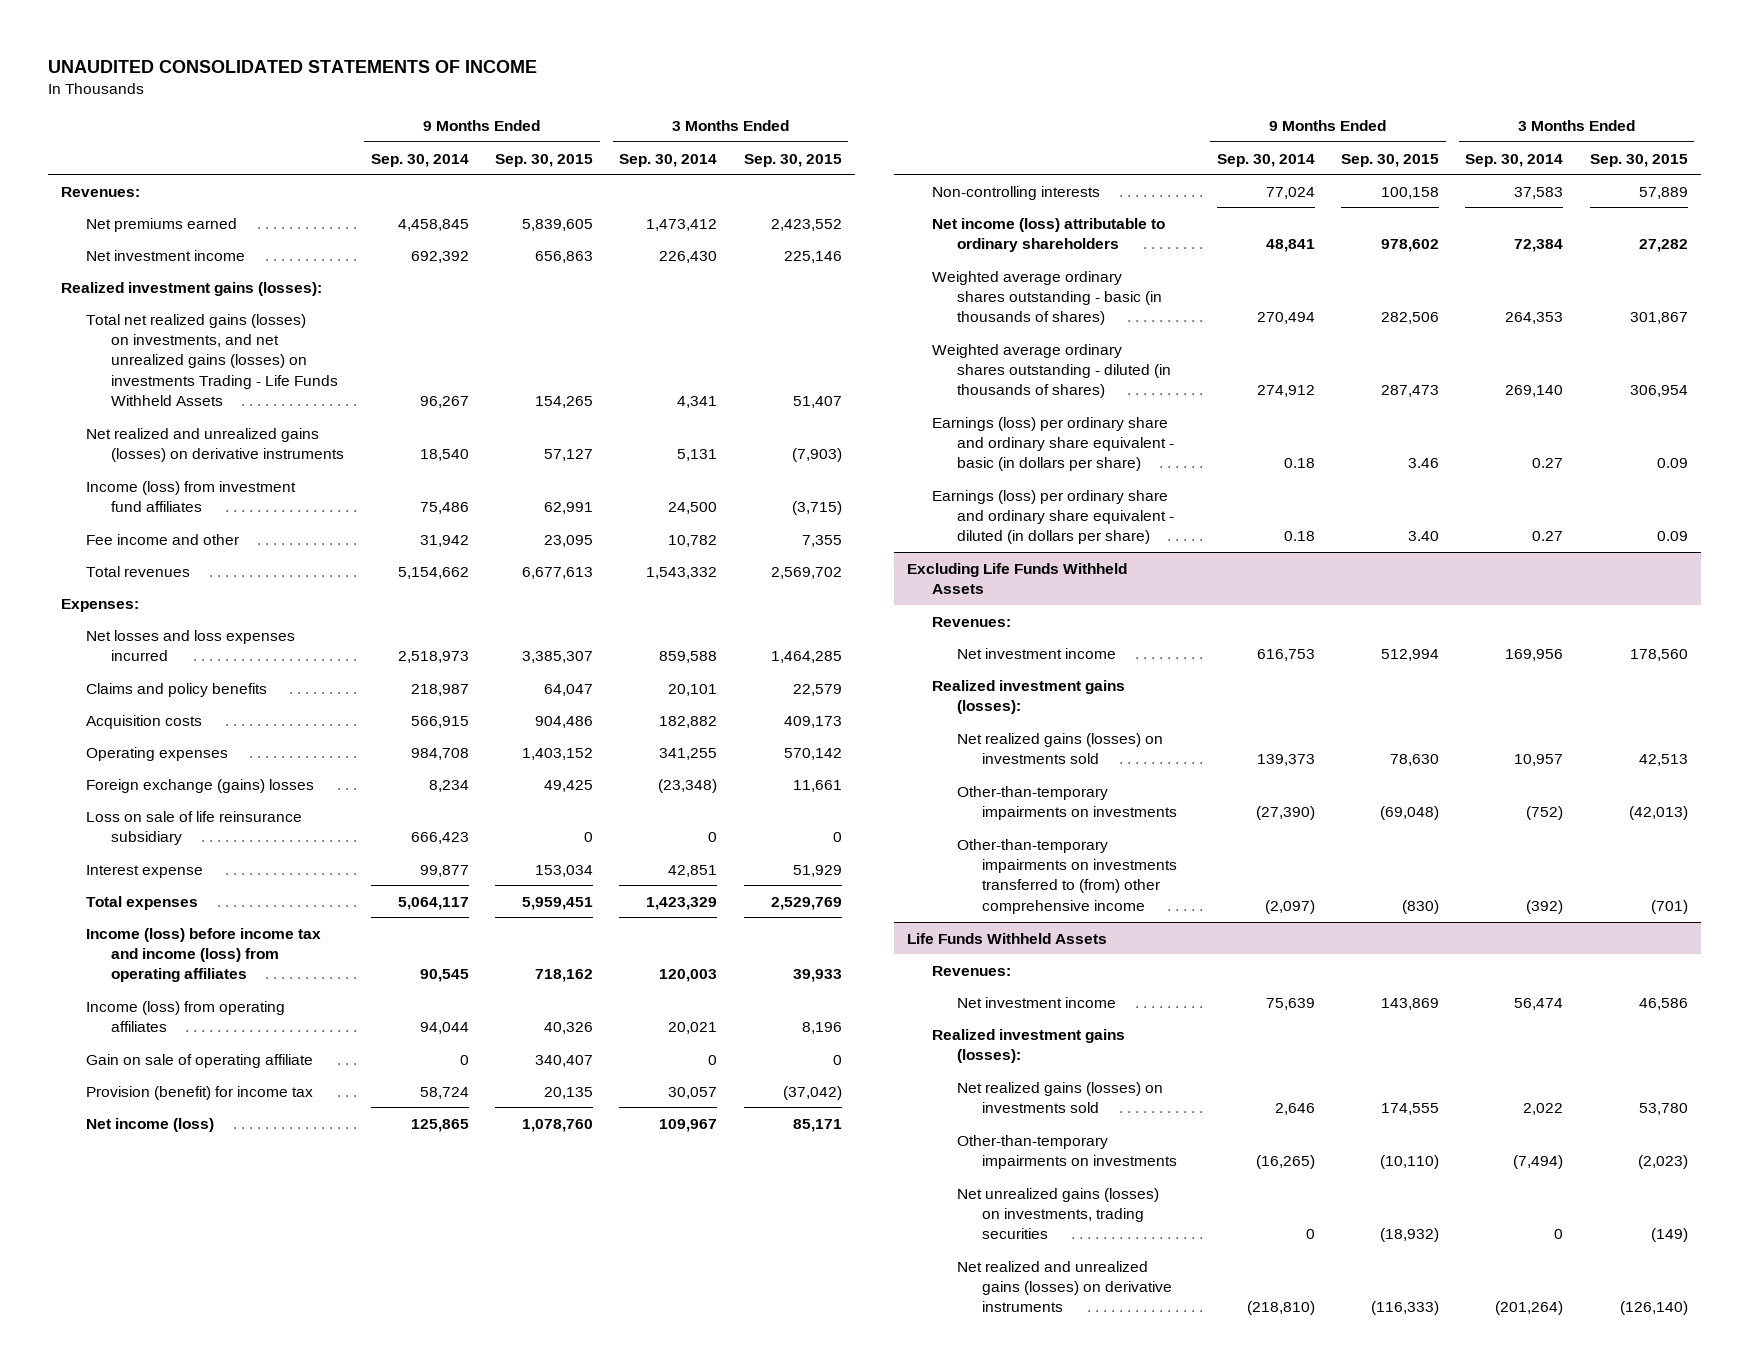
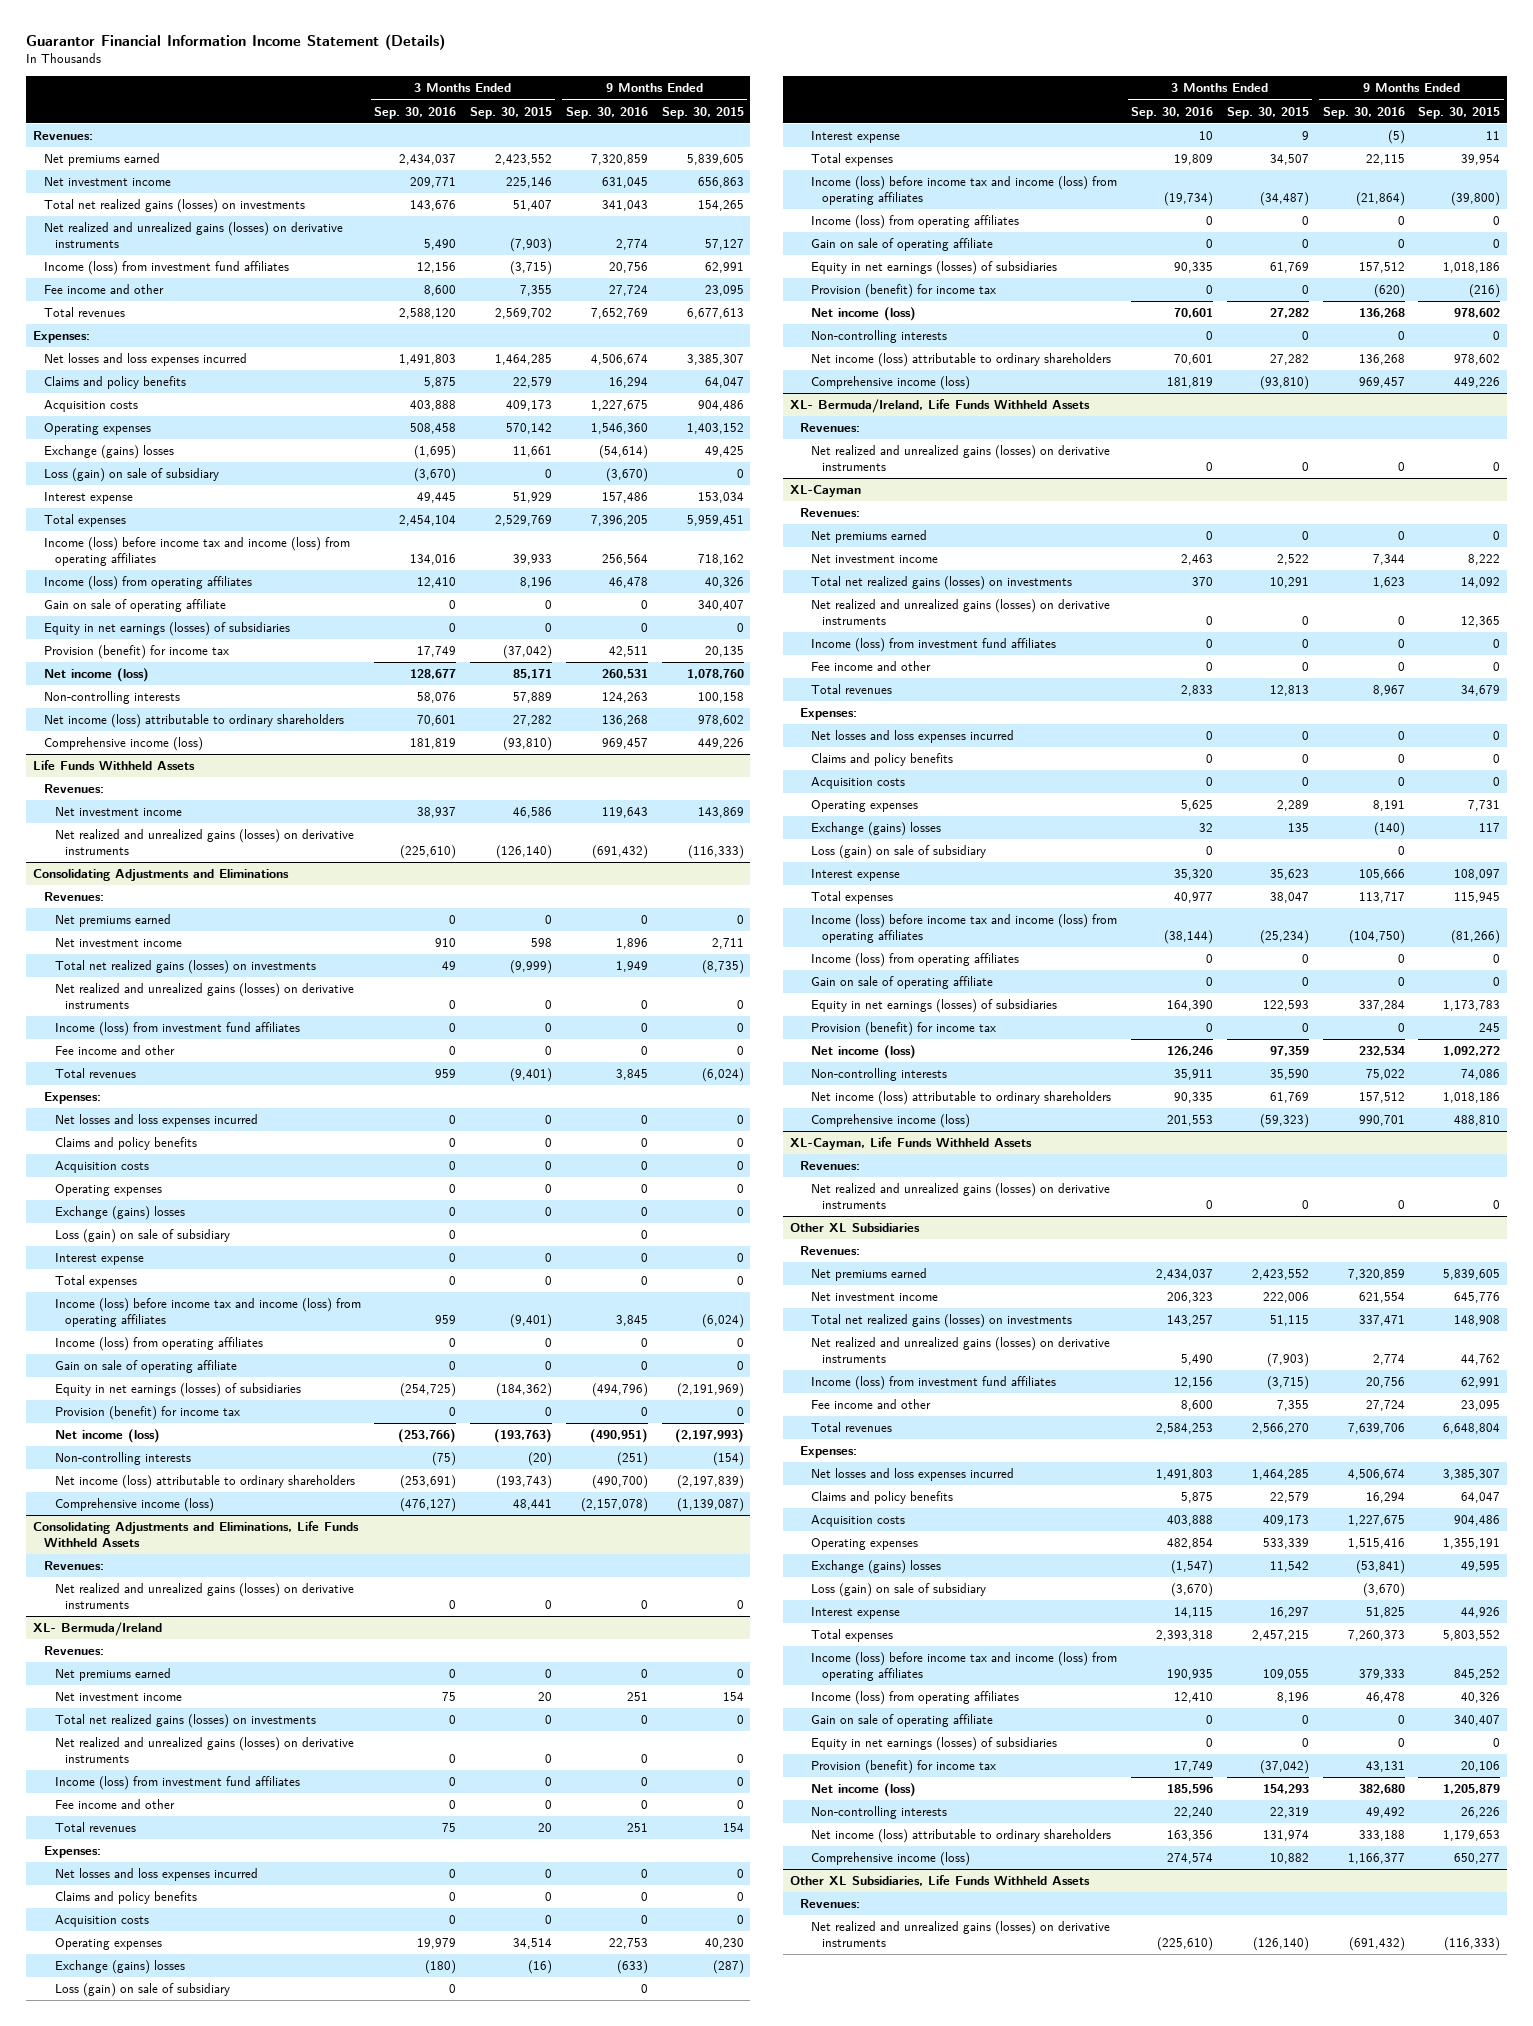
[48,59,538,73] UNAUDITED CONSOLIDATED STATEMENTS OF INCOME -> [25,33,445,50] Guarantor Financial Information Income Statement (Details)
[370,153,469,167] Sep. 30, 2014 -> none
[619,153,718,167] Sep. 30, 2014 -> none
none -> [374,106,457,119] Sep. 30, 2016
none -> [565,106,648,119] Sep. 30, 2016
[61,281,323,296] Realized investment gains (losses): -> none
[86,313,339,407] Total net realized gains (losses) on investments, and net unrealized gains (losses) on investments Trading - Life Funds Withheld Assets -> [43,199,305,214] Total net realized gains (losses) on investments
[86,778,315,793] Foreign exchange (gains) losses -> [43,445,174,460] Exchange (gains) losses
[86,810,303,846] Loss on sale of life reinsurance subsidiary -> [43,468,219,483] Loss (gain) on sale of subsidiary
none -> [43,622,290,637] Equity in net earnings (losses) of subsidiaries
[932,270,1163,326] Weighted average ordinary shares outstanding - basic (in thousands of shares) -> none
[932,343,1172,399] Weighted average ordinary shares outstanding - diluted (in thousands of shares) -> none
[932,416,1175,472] Earnings (loss) per ordinary share and ordinary share equivalent - basic (in dollars per share) -> none
[932,489,1175,545] Earnings (loss) per ordinary share and ordinary share equivalent - diluted (in dollars per share) -> none
[907,562,1128,595] Excluding Life Funds Withheld Assets -> none
[932,616,1012,627] Revenues: -> none
[957,647,1117,659] Net investment income -> none
[932,679,1126,715] Realized investment gains (losses): -> none
[957,732,1164,765] Net realized gains (losses) on investments sold -> none
[957,785,1178,821] Other-than-temporary impairments on investments -> none
[957,838,1178,914] Other-than-temporary impairments on investments transferred to (from) other comprehensive income -> none
none -> [43,737,203,752] Comprehensive income (loss)
[932,1028,1126,1064] Realized investment gains (losses): -> none
[957,1081,1164,1114] Net realized gains (losses) on investments sold -> none
[957,1134,1178,1170] Other-than-temporary impairments on investments -> none
[957,1187,1160,1240] Net unrealized gains (losses) on investments, trading securities -> none
none -> [32,869,289,882] Consolidating Adjustments and Eliminations
none -> [43,892,104,902] Revenues:
none -> [54,914,171,928] Net premiums earned
none -> [54,938,182,948] Net investment income
none -> [54,960,316,975] Total net realized gains (losses) on investments
none -> [54,983,354,1009] Net realized and unrealized gains (losses) on derivative instruments
none -> [54,1022,300,1037] Income (loss) from investment fund affiliates
none -> [54,1045,175,1056] Fee income and other
none -> [54,1068,136,1079] Total revenues
none -> [43,1092,101,1105] Expenses:
none -> [54,1114,258,1128] Net losses and loss expenses incurred
none -> [54,1137,197,1151] Claims and policy benefits
none -> [54,1161,149,1174] Acquisition costs
none -> [54,1184,162,1197] Operating expenses
none -> [54,1206,185,1221] Exchange (gains) losses
none -> [54,1229,230,1244] Loss (gain) on sale of subsidiary
none -> [54,1253,144,1266] Interest expense
none -> [54,1275,137,1289] Total expenses
none -> [54,1298,361,1327] Income (loss) before income tax and income (loss) from operating affiliates
none -> [54,1337,263,1352] Income (loss) from operating affiliates
none -> [54,1360,237,1374] Gain on sale of operating affiliate
none -> [54,1383,301,1398] Equity in net earnings (losses) of subsidiaries
none -> [54,1406,240,1421] Provision (benefit) for income tax
none -> [54,1429,160,1444] Net income (loss)
none -> [54,1452,191,1466] Non-controlling interests
none -> [54,1475,355,1490] Net income (loss) attributable to ordinary shareholders
none -> [54,1498,214,1513] Comprehensive income (loss)
none -> [32,1521,359,1547] Consolidating Adjustments and Eliminations, Life Funds Withheld Assets
none -> [43,1561,104,1571] Revenues:
none -> [54,1583,354,1609] Net realized and unrealized gains (losses) on derivative instruments
none -> [32,1622,162,1637] XL- Bermuda/Ireland
none -> [43,1646,104,1656] Revenues:
none -> [54,1668,171,1682] Net premiums earned
none -> [54,1692,182,1702] Net investment income
none -> [54,1714,316,1729] Total net realized gains (losses) on investments
none -> [54,1737,354,1763] Net realized and unrealized gains (losses) on derivative instruments
none -> [54,1776,300,1791] Income (loss) from investment fund affiliates
none -> [54,1799,175,1810] Fee income and other
none -> [54,1822,136,1833] Total revenues
none -> [43,1846,101,1859] Expenses:
none -> [54,1868,258,1882] Net losses and loss expenses incurred
none -> [54,1891,197,1905] Claims and policy benefits
none -> [54,1915,149,1928] Acquisition costs
none -> [54,1938,162,1951] Operating expenses
none -> [54,1960,185,1975] Exchange (gains) losses
none -> [54,1983,230,1998] Loss (gain) on sale of subsidiary
none -> [811,131,901,144] Interest expense
none -> [811,153,894,167] Total expenses
none -> [811,176,1118,205] Income (loss) before income tax and income (loss) from operating affiliates
none -> [811,215,1020,230] Income (loss) from operating affiliates
none -> [811,238,994,252] Gain on sale of operating affiliate
none -> [811,261,1058,276] Equity in net earnings (losses) of subsidiaries
none -> [811,284,997,299] Provision (benefit) for income tax
none -> [811,307,917,322] Net income (loss)
none -> [811,330,948,344] Non-controlling interests
none -> [811,353,1112,368] Net income (loss) attributable to ordinary shareholders
none -> [811,376,971,391] Comprehensive income (loss)
none -> [789,399,1090,414] XL- Bermuda/Ireland, Life Funds Withheld Assets
none -> [800,423,861,433] Revenues:
none -> [811,445,1111,471] Net realized and unrealized gains (losses) on derivative instruments
none -> [789,484,861,498] XL-Cayman
none -> [800,508,861,518] Revenues:
none -> [811,530,928,544] Net premiums earned
none -> [811,554,939,564] Net investment income
none -> [811,576,1073,591] Total net realized gains (losses) on investments
none -> [811,599,1111,625] Net realized and unrealized gains (losses) on derivative instruments
none -> [811,638,1057,653] Income (loss) from investment fund affiliates
none -> [811,661,932,672] Fee income and other
none -> [811,684,893,695] Total revenues
none -> [800,708,858,721] Expenses:
none -> [811,730,1015,744] Net losses and loss expenses incurred
none -> [811,753,954,767] Claims and policy benefits
none -> [811,777,906,790] Acquisition costs
none -> [811,800,919,813] Operating expenses
none -> [811,822,942,837] Exchange (gains) losses
none -> [811,845,987,860] Loss (gain) on sale of subsidiary
none -> [811,869,901,882] Interest expense
none -> [811,891,894,905] Total expenses
none -> [811,914,1118,943] Income (loss) before income tax and income (loss) from operating affiliates
none -> [811,953,1020,968] Income (loss) from operating affiliates
none -> [811,976,994,990] Gain on sale of operating affiliate
none -> [811,999,1058,1014] Equity in net earnings (losses) of subsidiaries
none -> [811,1022,997,1037] Provision (benefit) for income tax
none -> [811,1045,917,1060] Net income (loss)
none -> [811,1068,948,1082] Non-controlling interests
none -> [811,1091,1112,1106] Net income (loss) attributable to ordinary shareholders
none -> [811,1114,971,1129] Comprehensive income (loss)
none -> [789,1137,1032,1151] XL-Cayman, Life Funds Withheld Assets
none -> [800,1161,861,1171] Revenues:
none -> [811,1183,1111,1209] Net realized and unrealized gains (losses) on derivative instruments
none -> [789,1222,920,1233] Other XL Subsidiaries
none -> [800,1246,861,1256] Revenues:
none -> [811,1268,928,1282] Net premiums earned
none -> [811,1292,939,1302] Net investment income
none -> [811,1314,1073,1329] Total net realized gains (losses) on investments
none -> [811,1337,1111,1363] Net realized and unrealized gains (losses) on derivative instruments
none -> [811,1376,1057,1391] Income (loss) from investment fund affiliates
none -> [811,1399,932,1410] Fee income and other
none -> [811,1422,893,1433] Total revenues
none -> [800,1446,858,1459] Expenses:
none -> [811,1468,1015,1482] Net losses and loss expenses incurred
none -> [811,1491,954,1505] Claims and policy benefits
none -> [811,1515,906,1528] Acquisition costs
none -> [811,1538,919,1551] Operating expenses
none -> [811,1560,942,1575] Exchange (gains) losses
none -> [811,1583,987,1598] Loss (gain) on sale of subsidiary
none -> [811,1607,901,1620] Interest expense
none -> [811,1629,894,1643] Total expenses
none -> [811,1652,1118,1681] Income (loss) before income tax and income (loss) from operating affiliates
none -> [811,1691,1020,1706] Income (loss) from operating affiliates
none -> [811,1714,994,1728] Gain on sale of operating affiliate
none -> [811,1737,1058,1752] Equity in net earnings (losses) of subsidiaries
none -> [811,1760,997,1775] Provision (benefit) for income tax
none -> [811,1783,917,1798] Net income (loss)
none -> [811,1806,948,1820] Non-controlling interests
none -> [811,1829,1112,1844] Net income (loss) attributable to ordinary shareholders
none -> [811,1852,971,1867] Comprehensive income (loss)
none -> [789,1875,1090,1887] Other XL Subsidiaries, Life Funds Withheld Assets
none -> [800,1899,861,1909] Revenues:
none -> [811,1921,1111,1947] Net realized and unrealized gains (losses) on derivative instruments

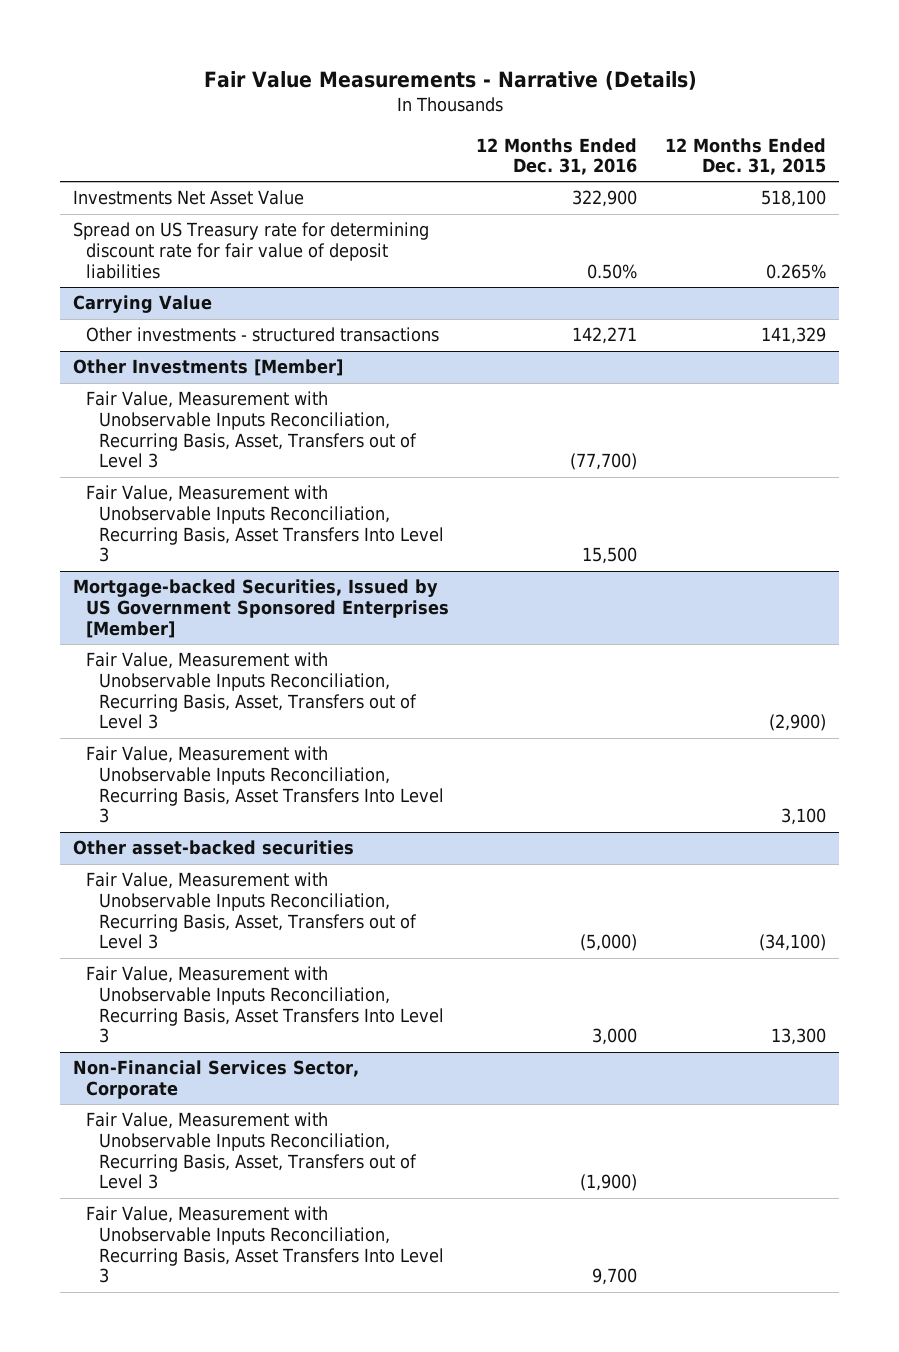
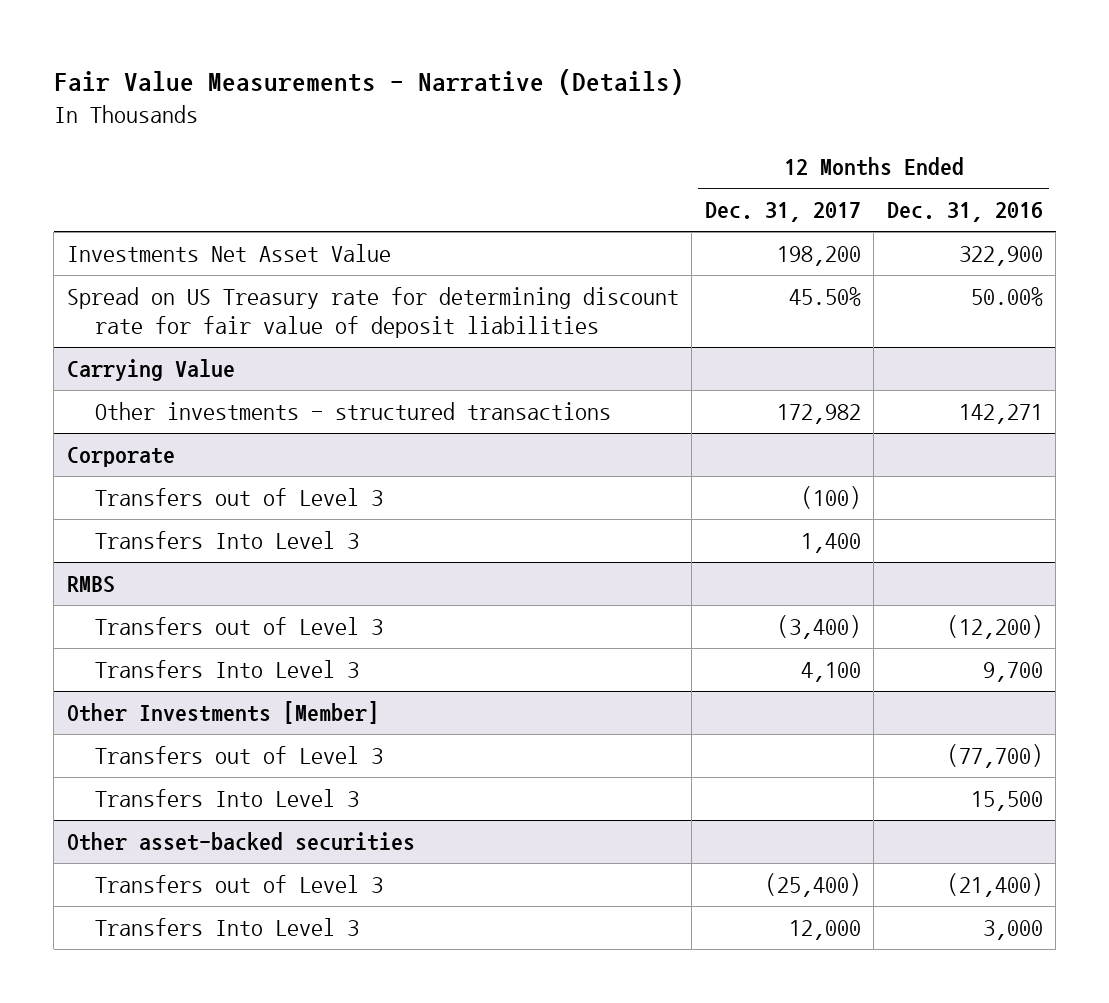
[664,137,826,176] 12 Months Ended Dec. 31, 2015 -> none
none -> [704,202,861,223] Dec. 31, 2017
[587,263,638,279] 0.50% -> [970,287,1043,307] 50.00%
none -> [66,447,175,468] Corporate
none -> [95,488,384,507] Transfers out of Level 3
none -> [95,531,360,550] Transfers Into Level 3
none -> [66,576,115,594] RMBS
none -> [95,617,384,636] Transfers out of Level 3
none -> [95,660,360,679] Transfers Into Level 3
[73,579,450,638] Mortgage-backed Securities, Issued by US Government Sponsored Enterprises [Member] -> none
[86,652,418,730] Fair Value, Measurement with Unobservable Inputs Reconciliation, Recurring Basis, Asset, Transfers out of Level 3 -> none
[86,746,445,824] Fair Value, Measurement with Unobservable Inputs Reconciliation, Recurring Basis, Asset Transfers Into Level 3 -> none
[86,391,418,469] Fair Value, Measurement with Unobservable Inputs Reconciliation, Recurring Basis, Asset, Transfers out of Level 3 -> [95,746,384,765] Transfers out of Level 3
[86,485,445,563] Fair Value, Measurement with Unobservable Inputs Reconciliation, Recurring Basis, Asset Transfers Into Level 3 -> [95,789,360,808] Transfers Into Level 3
[73,1060,360,1099] Non-Financial Services Sector, Corporate -> none
[86,1112,418,1190] Fair Value, Measurement with Unobservable Inputs Reconciliation, Recurring Basis, Asset, Transfers out of Level 3 -> none
[86,1206,445,1284] Fair Value, Measurement with Unobservable Inputs Reconciliation, Recurring Basis, Asset Transfers Into Level 3 -> none
[86,872,418,950] Fair Value, Measurement with Unobservable Inputs Reconciliation, Recurring Basis, Asset, Transfers out of Level 3 -> [95,875,384,894] Transfers out of Level 3
[580,934,638,952] (5,000) -> [946,873,1043,898] (21,400)
[86,966,445,1044] Fair Value, Measurement with Unobservable Inputs Reconciliation, Recurring Basis, Asset Transfers Into Level 3 -> [95,918,360,937] Transfers Into Level 3

